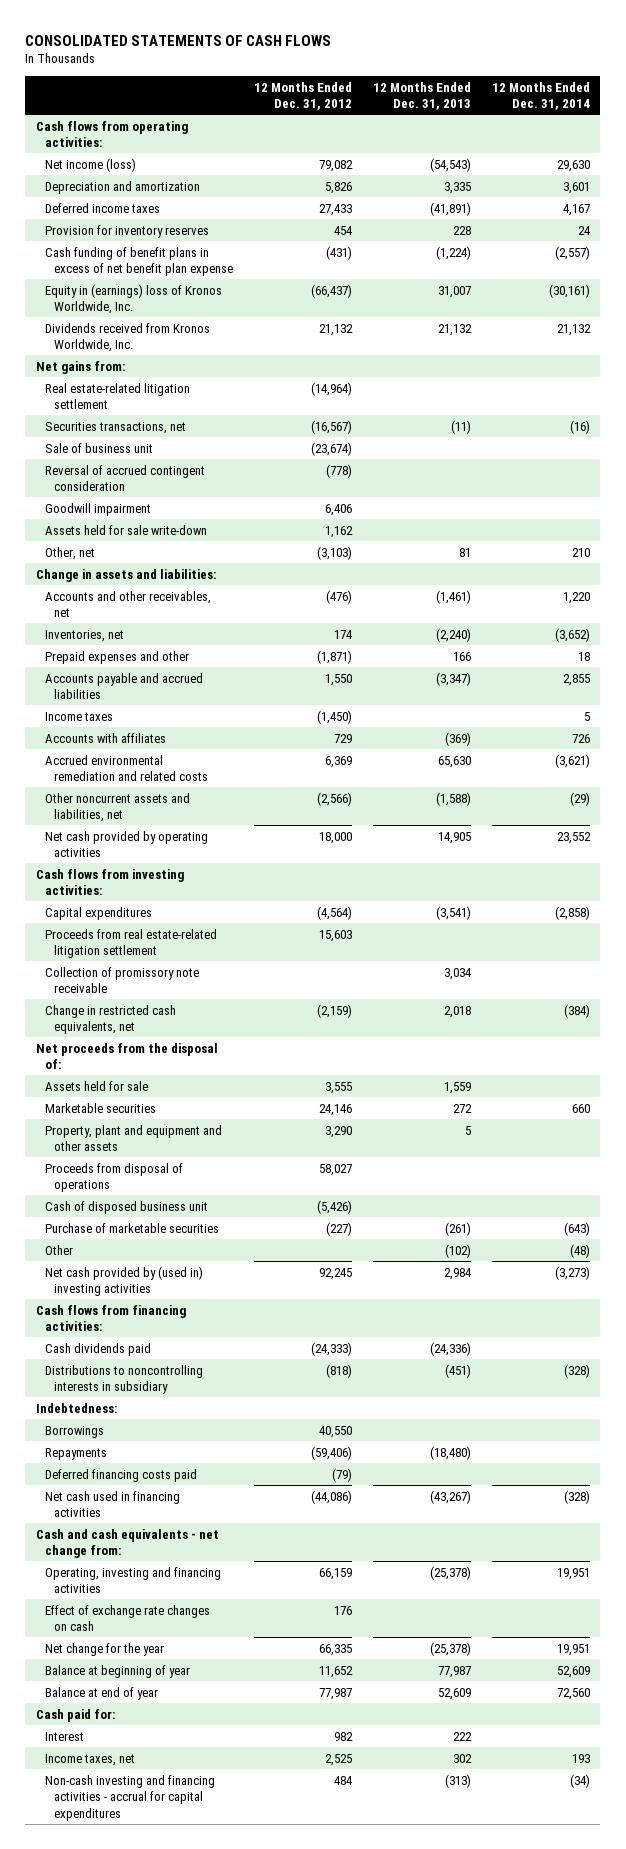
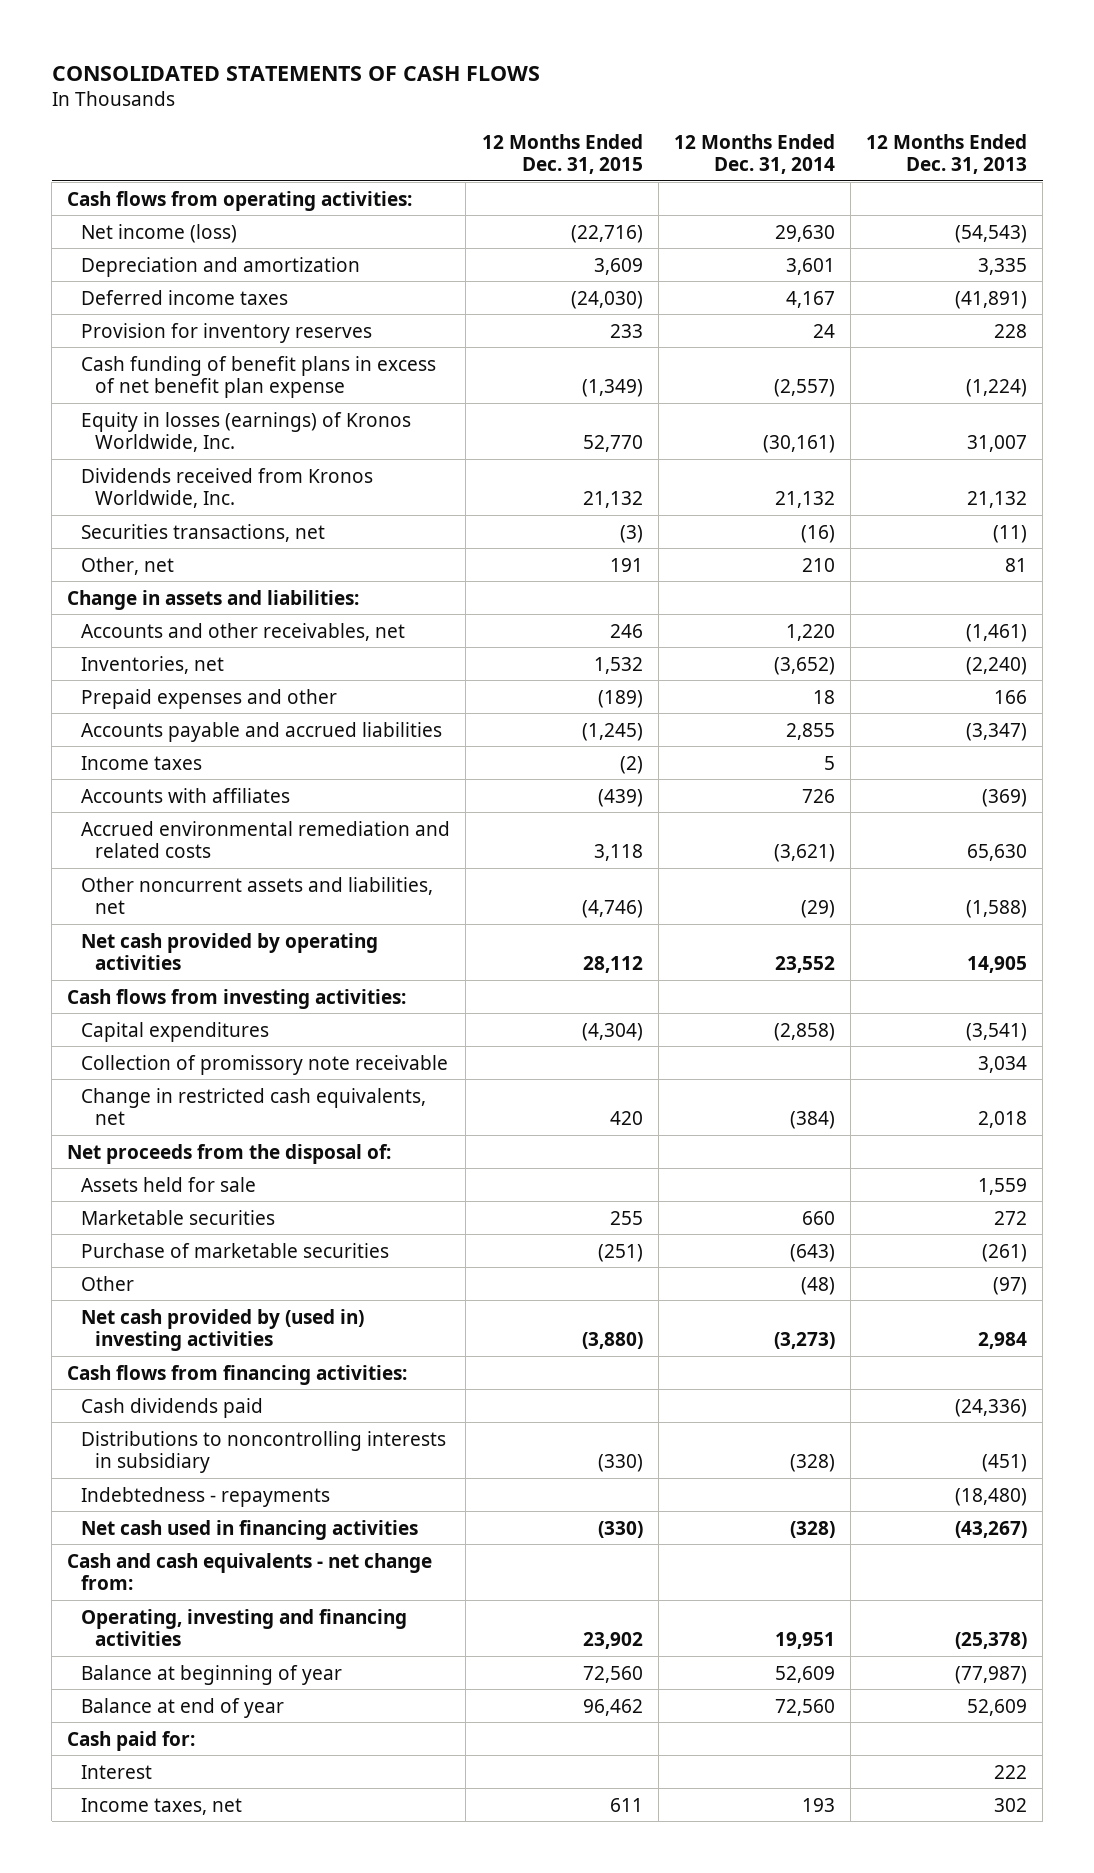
[254,81,353,111] 12 Months Ended Dec. 31, 2012 -> none
none -> [481,133,643,175] 12 Months Ended Dec. 31, 2015
[45,283,223,315] Equity in (earnings) loss of Kronos Worldwide, Inc. -> [81,411,412,452] Equity in losses (earnings) of Kronos Worldwide, Inc.
[35,360,125,374] Net gains from: -> none
[45,382,191,410] Real estate-related litigation settlement -> none
[45,442,154,453] Sale of business unit -> none
[45,464,206,492] Reversal of accrued contingent consideration -> none
[45,502,152,516] Goodwill impairment -> none
[45,524,208,535] Assets held for sale write-down -> none
[45,928,218,959] Proceeds from real estate-related litigation settlement -> none
[45,1124,223,1152] Property, plant and equipment and other assets -> none
[45,1162,184,1193] Proceeds from disposal of operations -> none
[45,1200,209,1214] Cash of disposed business unit -> none
[445,1243,472,1258] (102) -> [993,1276,1028,1295] (97)
[35,1402,117,1413] Indebtedness: -> none
[45,1425,105,1438] Borrowings -> none
[45,1468,198,1482] Deferred financing costs paid -> none
[45,1447,108,1460] Repayments -> [81,1486,331,1507] Indebtedness - repayments
[45,1604,211,1632] Effect of exchange rate changes on cash -> none
[45,1642,165,1656] Net change for the year -> none
[438,1665,472,1678] 77,987 -> [955,1665,1028,1684] (77,987)
[45,1774,216,1821] Non-cash investing and financing activities - accrual for capital expenditures -> none

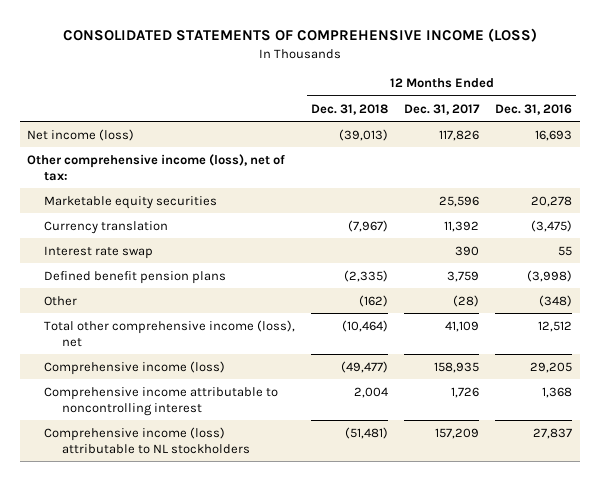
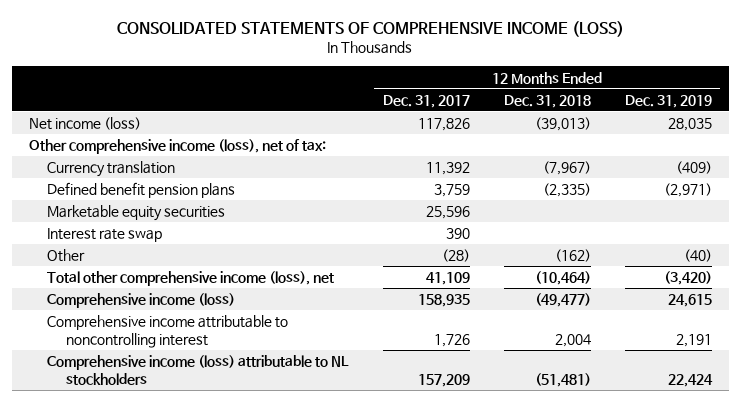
[494,103,572,115] Dec. 31, 2016 -> none
none -> [624,94,712,108] Dec. 31, 2019
[44,195,218,209] Marketable equity securities -> [47,205,226,222] Marketable equity securities
[44,245,154,259] Interest rate swap -> [47,228,163,243] Interest rate swap

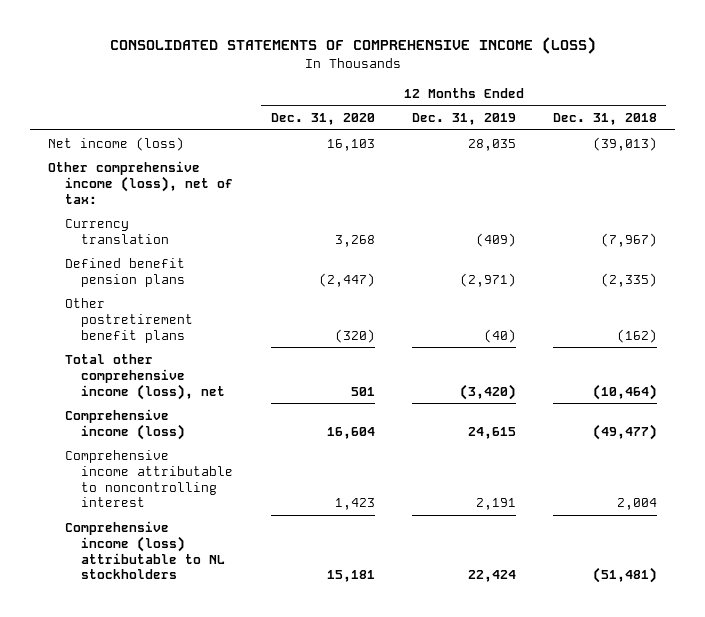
[382,94,470,108] Dec. 31, 2017 -> none
none -> [270,113,375,126] Dec. 31, 2020
[47,205,226,222] Marketable equity securities -> none
[47,228,163,243] Interest rate swap -> none
[47,249,86,263] Other -> [64,297,194,343] Other postretirement benefit plans

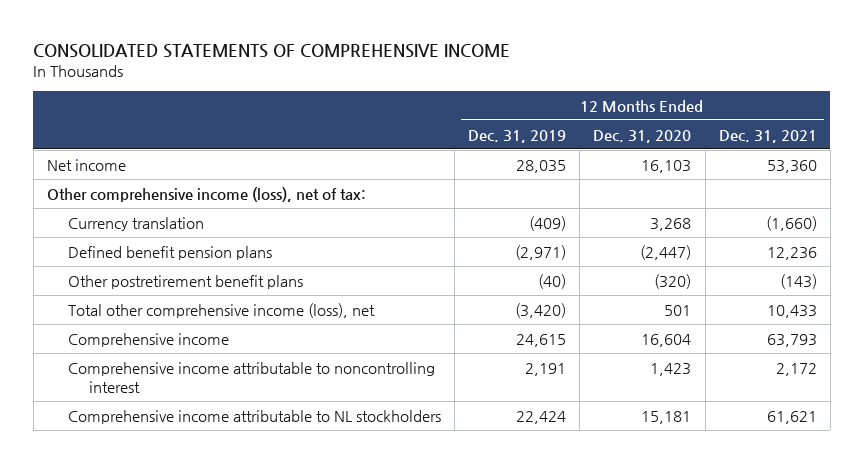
[109,37,596,55] CONSOLIDATED STATEMENTS OF COMPREHENSIVE INCOME (LOSS) -> [33,44,511,59] CONSOLIDATED STATEMENTS OF COMPREHENSIVE INCOME
[552,113,657,126] Dec. 31, 2018 -> none
none -> [718,129,817,143] Dec. 31, 2021
[48,136,185,151] Net income (loss) -> [46,158,126,171] Net income
[64,408,186,440] Comprehensive income (loss) -> [67,332,229,347] Comprehensive income
[64,520,226,580] Comprehensive income (loss) attributable to NL stockholders -> [67,409,441,424] Comprehensive income attributable to NL stockholders

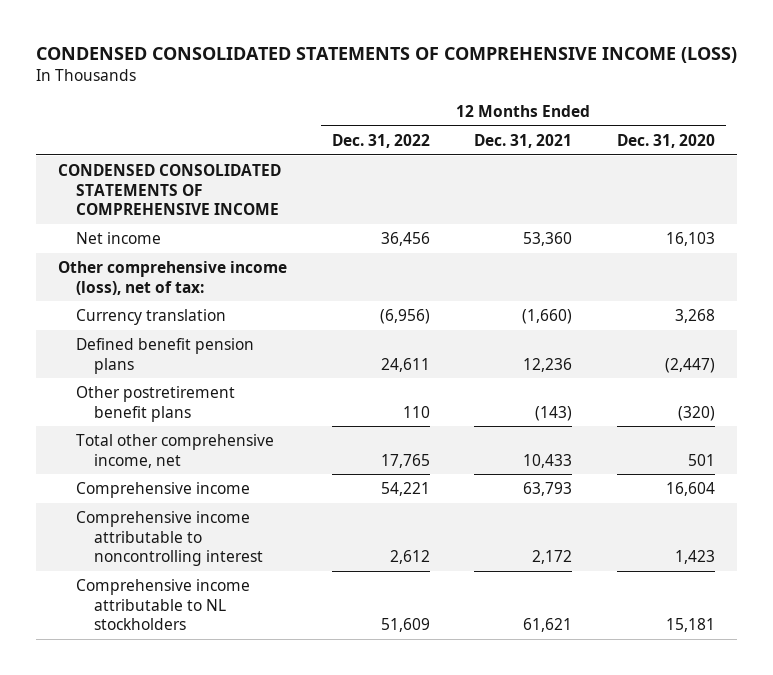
[33,44,511,59] CONSOLIDATED STATEMENTS OF COMPREHENSIVE INCOME -> [35,47,737,64] CONDENSED CONSOLIDATED STATEMENTS OF COMPREHENSIVE INCOME (LOSS)
[468,129,567,143] Dec. 31, 2019 -> none
none -> [331,133,430,148] Dec. 31, 2022
none -> [58,164,282,216] CONDENSED CONSOLIDATED STATEMENTS OF COMPREHENSIVE INCOME
[67,302,375,318] Total other comprehensive income (loss), net -> [75,434,274,468] Total other comprehensive income, net

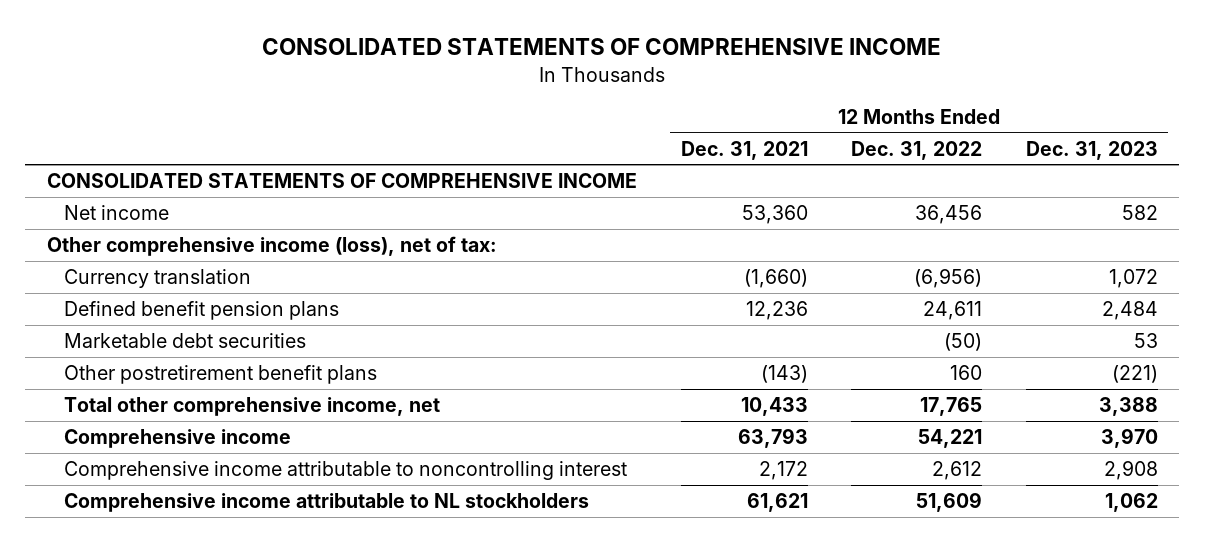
[35,47,737,64] CONDENSED CONSOLIDATED STATEMENTS OF COMPREHENSIVE INCOME (LOSS) -> [262,38,942,56] CONSOLIDATED STATEMENTS OF COMPREHENSIVE INCOME
[617,133,716,148] Dec. 31, 2020 -> none
none -> [1025,140,1158,160] Dec. 31, 2023
[58,164,282,216] CONDENSED CONSOLIDATED STATEMENTS OF COMPREHENSIVE INCOME -> [47,172,638,188] CONSOLIDATED STATEMENTS OF COMPREHENSIVE INCOME
none -> [63,332,306,348] Marketable debt securities
[402,405,430,418] 110 -> [950,364,983,380] 160

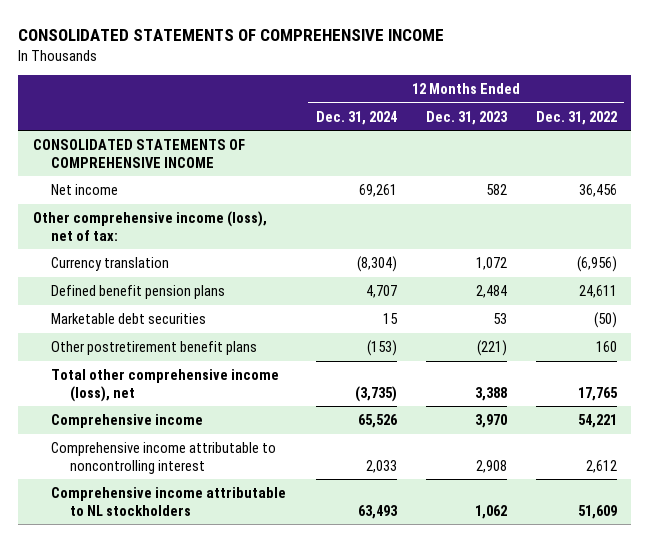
[680,140,808,160] Dec. 31, 2021 -> none
none -> [315,110,397,125] Dec. 31, 2024
[63,396,440,416] Total other comprehensive income, net -> [51,368,280,402] Total other comprehensive income (loss), net

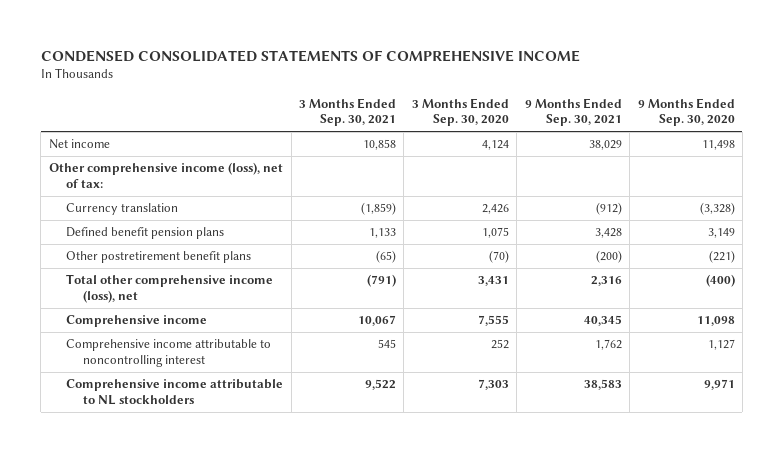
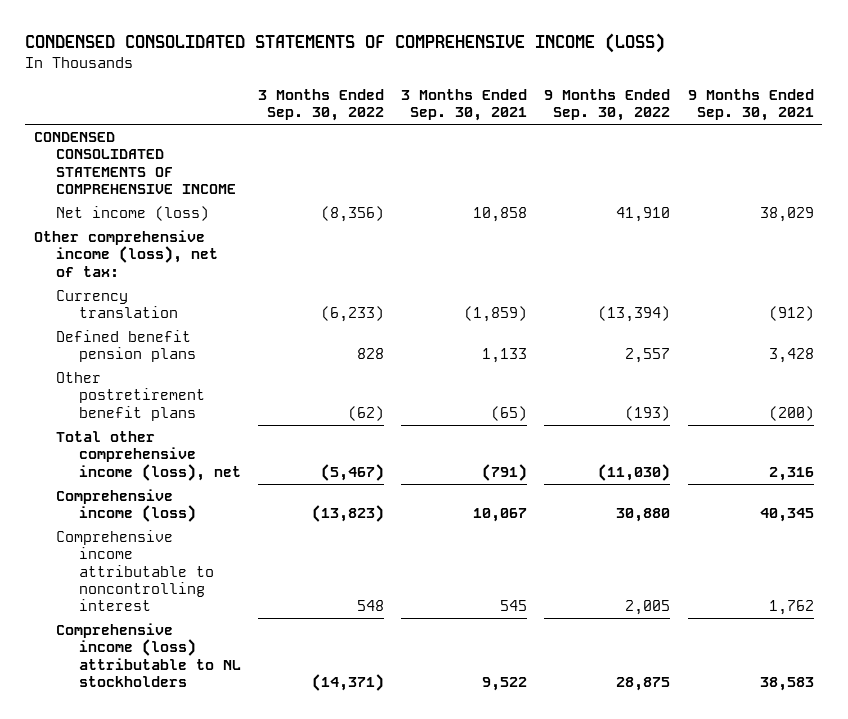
[40,49,580,62] CONDENSED CONSOLIDATED STATEMENTS OF COMPREHENSIVE INCOME -> [25,33,666,54] CONDENSED CONSOLIDATED STATEMENTS OF COMPREHENSIVE INCOME (LOSS)
[411,97,509,127] 3 Months Ended Sep. 30, 2020 -> none
[637,97,735,127] 9 Months Ended Sep. 30, 2020 -> none
none -> [258,89,385,122] 3 Months Ended Sep. 30, 2022
none -> [544,89,671,122] 9 Months Ended Sep. 30, 2022
none -> [33,132,237,195] CONDENSED CONSOLIDATED STATEMENTS OF COMPREHENSIVE INCOME
[48,139,110,150] Net income -> [56,206,210,222] Net income (loss)
[66,315,208,328] Comprehensive income -> [56,489,196,523] Comprehensive income (loss)
[66,379,284,405] Comprehensive income attributable to NL stockholders -> [56,623,241,688] Comprehensive income (loss) attributable to NL stockholders

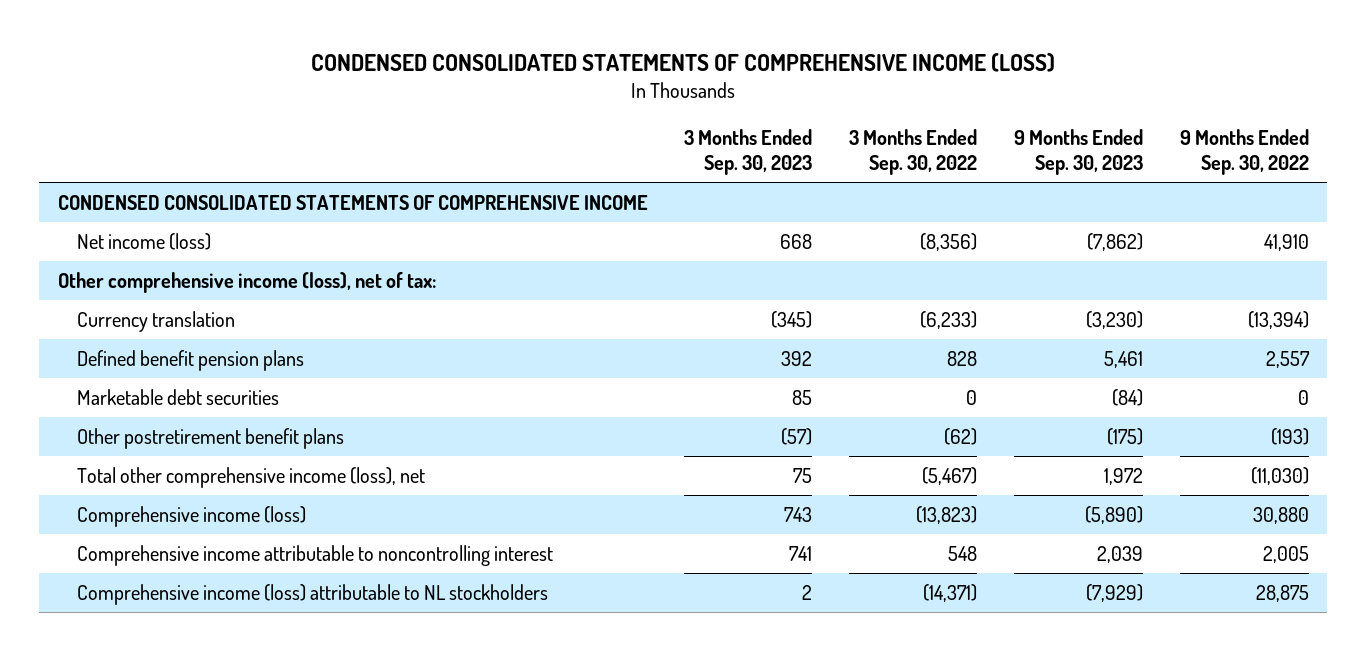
[401,89,528,122] 3 Months Ended Sep. 30, 2021 -> none
[687,89,814,122] 9 Months Ended Sep. 30, 2021 -> none
none -> [684,128,813,176] 3 Months Ended Sep. 30, 2023
none -> [1013,128,1143,176] 9 Months Ended Sep. 30, 2023
none -> [76,388,279,405] Marketable debt securities

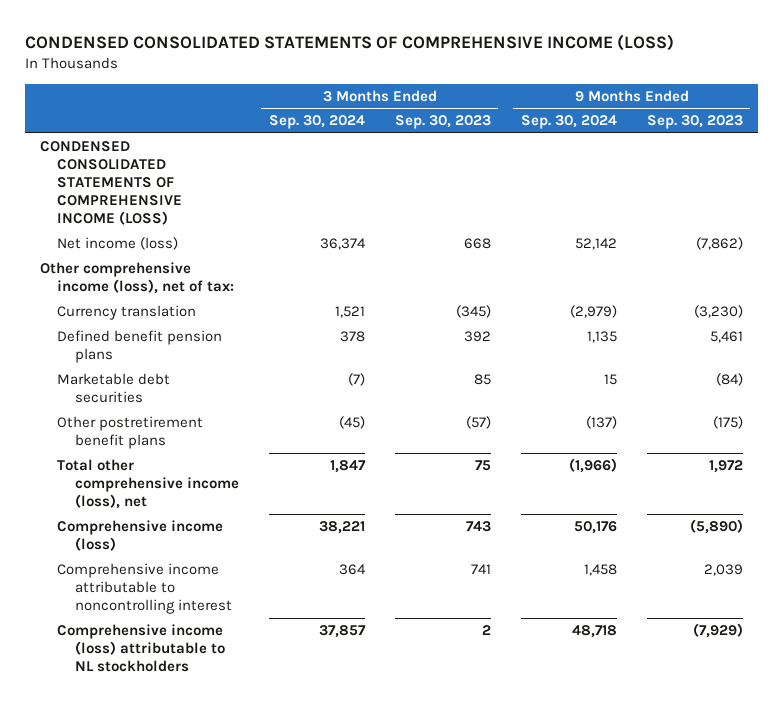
[849,128,978,176] 3 Months Ended Sep. 30, 2022 -> none
[1179,128,1309,176] 9 Months Ended Sep. 30, 2022 -> none
none -> [268,115,365,130] Sep. 30, 2024
none -> [520,115,617,130] Sep. 30, 2024
[57,194,648,210] CONDENSED CONSOLIDATED STATEMENTS OF COMPREHENSIVE INCOME -> [39,141,183,226] CONDENSED CONSOLIDATED STATEMENTS OF COMPREHENSIVE INCOME (LOSS)

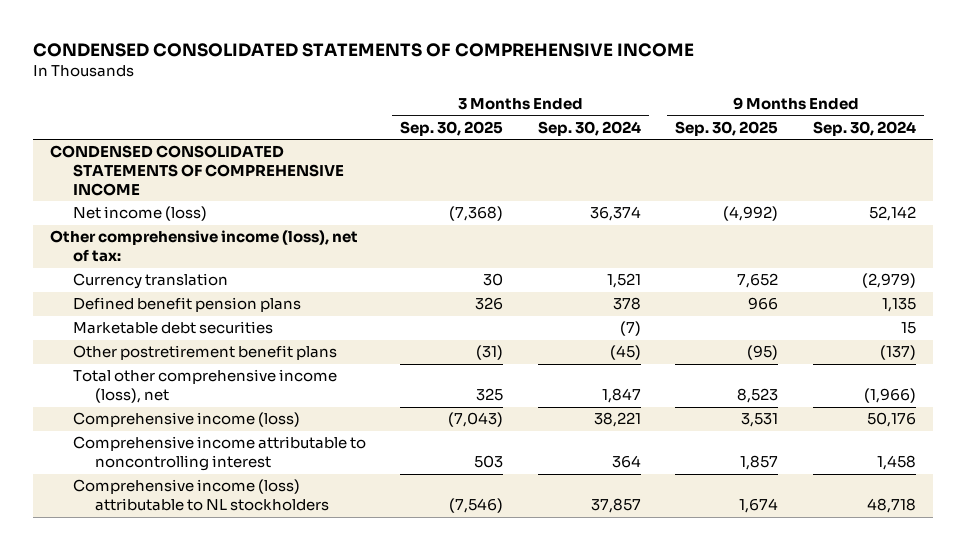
[24,34,674,52] CONDENSED CONSOLIDATED STATEMENTS OF COMPREHENSIVE INCOME (LOSS) -> [33,43,695,58] CONDENSED CONSOLIDATED STATEMENTS OF COMPREHENSIVE INCOME
[394,115,491,130] Sep. 30, 2023 -> none
[646,115,743,130] Sep. 30, 2023 -> none
none -> [400,120,504,136] Sep. 30, 2025
none -> [675,120,779,136] Sep. 30, 2025
[39,141,183,226] CONDENSED CONSOLIDATED STATEMENTS OF COMPREHENSIVE INCOME (LOSS) -> [50,145,344,196] CONDENSED CONSOLIDATED STATEMENTS OF COMPREHENSIVE INCOME

